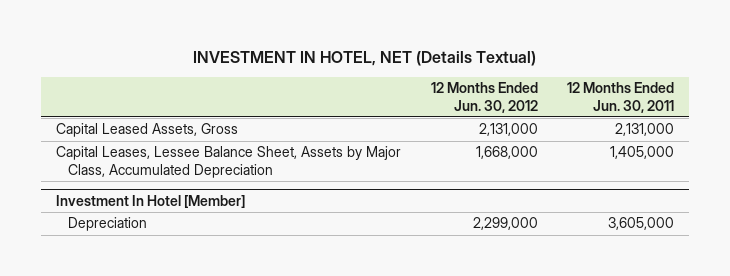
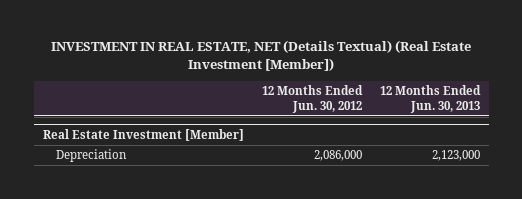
[193,50,537,66] INVESTMENT IN HOTEL, NET (Details Textual) -> [51,40,472,72] INVESTMENT IN REAL ESTATE, NET (Details Textual) (Real Estate Investment [Member])
[567,82,675,113] 12 Months Ended Jun. 30, 2011 -> none
none -> [379,84,481,113] 12 Months Ended Jun. 30, 2013
[56,123,239,138] Capital Leased Assets, Gross -> none
[56,146,402,178] Capital Leases, Lessee Balance Sheet, Assets by Major Class, Accumulated Depreciation -> none
[56,195,246,209] Investment In Hotel [Member] -> none
none -> [42,128,244,141] Real Estate Investment [Member]
[472,217,538,231] 2,299,000 -> [313,150,362,162] 2,086,000

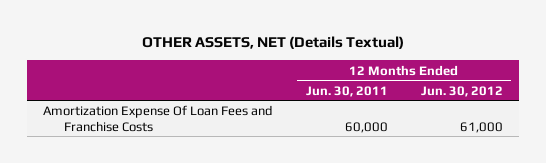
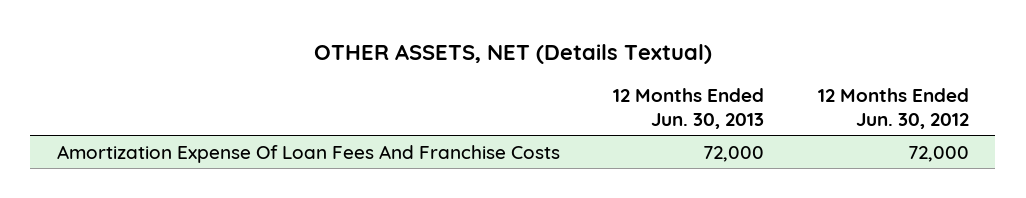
[305,85,388,97] Jun. 30, 2011 -> none
none -> [613,87,765,130] 12 Months Ended Jun. 30, 2013
[43,105,273,132] Amortization Expense Of Loan Fees and Franchise Costs -> [57,144,561,163] Amortization Expense Of Loan Fees And Franchise Costs
[459,121,503,133] 61,000 -> [907,145,969,162] 72,000

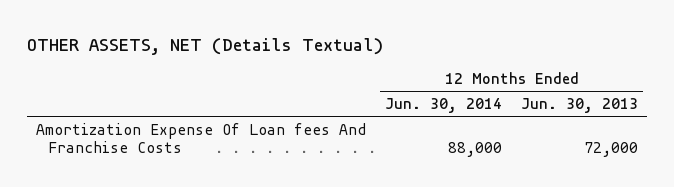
[817,87,969,130] 12 Months Ended Jun. 30, 2012 -> none
none -> [385,98,503,114] Jun. 30, 2014
[57,144,561,163] Amortization Expense Of Loan Fees And Franchise Costs -> [36,122,367,153] Amortization Expense Of Loan fees And Franchise Costs

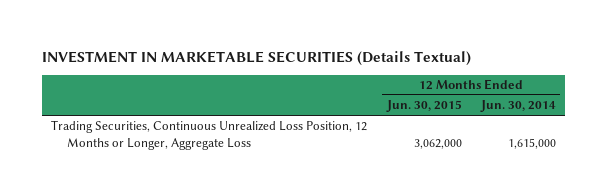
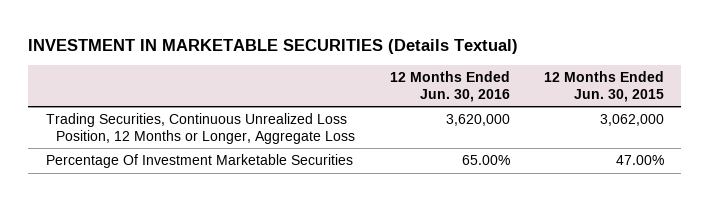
[479,100,556,113] Jun. 30, 2014 -> none
none -> [389,70,510,102] 12 Months Ended Jun. 30, 2016
none -> [45,154,353,169] Percentage Of Investment Marketable Securities

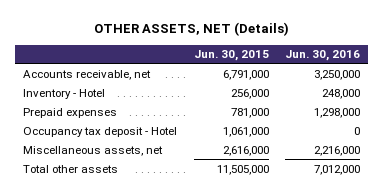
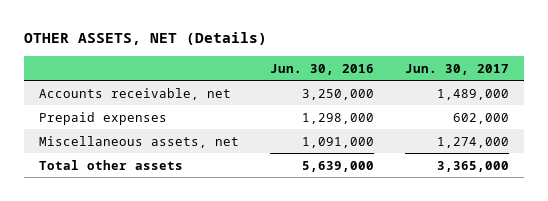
[193,50,269,62] Jun. 30, 2015 -> none
none -> [404,63,509,75] Jun. 30, 2017
[23,88,106,99] Inventory - Hotel -> none
[23,126,178,137] Occupancy tax deposit - Hotel -> none
[314,145,361,156] 2,216,000 -> [302,136,375,148] 1,091,000
[314,164,361,175] 7,012,000 -> [302,160,375,172] 5,639,000

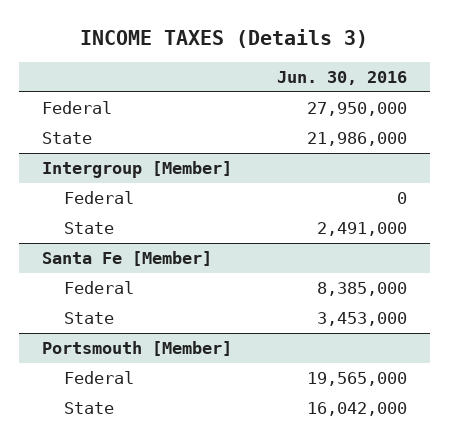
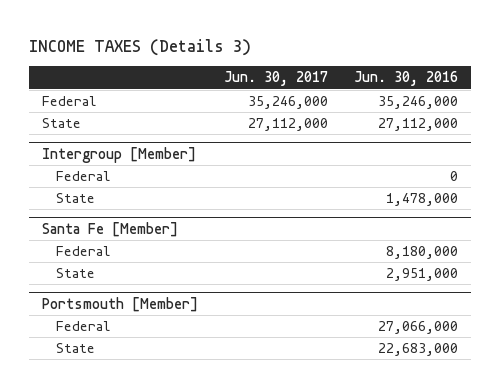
none -> [223,71,328,87] Jun. 30, 2017
[306,102,407,117] 27,950,000 -> [377,96,458,110] 35,246,000
[306,132,407,147] 21,986,000 -> [377,118,458,132] 27,112,000
[316,222,407,237] 2,491,000 -> [385,193,458,207] 1,478,000
[316,282,407,297] 8,385,000 -> [385,246,458,260] 8,180,000
[316,312,407,327] 3,453,000 -> [385,268,458,282] 2,951,000
[306,372,407,387] 19,565,000 -> [377,321,458,335] 27,066,000
[306,402,407,417] 16,042,000 -> [377,343,458,357] 22,683,000

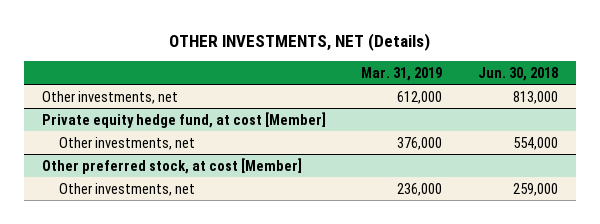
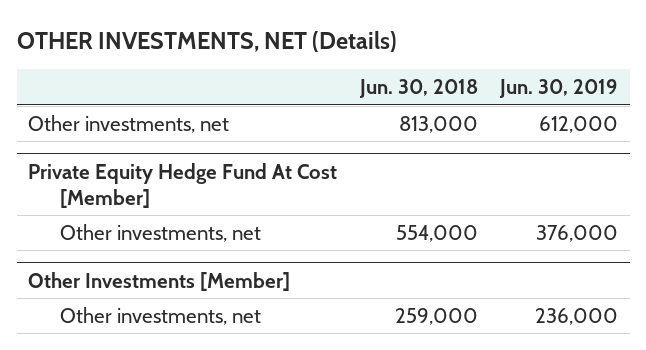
[361,67,443,82] Mar. 31, 2019 -> none
none -> [499,79,619,99] Jun. 30, 2019
[41,111,326,128] Private equity hedge fund, at cost [Member] -> [28,162,338,208] Private Equity Hedge Fund At Cost [Member]
[41,157,302,174] Other preferred stock, at cost [Member] -> none
none -> [28,271,291,291] Other Investments [Member]

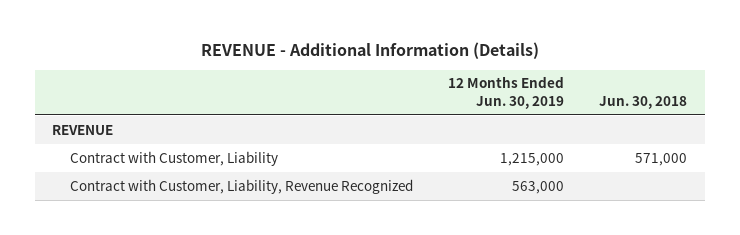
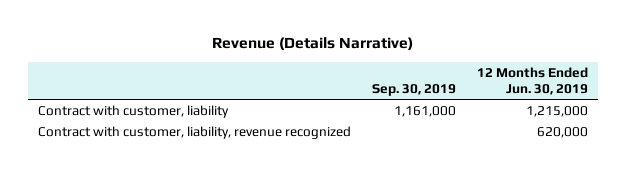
[200,41,539,59] REVENUE - Additional Information (Details) -> [212,37,414,51] Revenue (Details Narrative)
[599,96,688,110] Jun. 30, 2018 -> none
none -> [372,84,457,97] Sep. 30, 2019
[52,124,114,135] REVENUE -> none
[69,150,278,166] Contract with Customer, Liability -> [38,104,230,118] Contract with customer, liability
[69,178,413,194] Contract with Customer, Liability, Revenue Recognized -> [38,125,352,139] Contract with customer, liability, revenue recognized
[512,180,565,194] 563,000 -> [536,126,588,138] 620,000

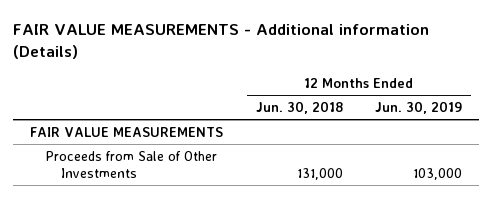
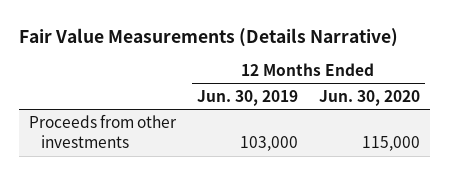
[13,24,430,60] FAIR VALUE MEASUREMENTS - Additional information (Details) -> [18,27,398,47] Fair Value Measurements (Details Narrative)
[255,101,343,115] Jun. 30, 2018 -> none
none -> [318,90,420,107] Jun. 30, 2020
[29,126,223,137] FAIR VALUE MEASUREMENTS -> none
[45,150,218,178] Proceeds from Sale of Other Investments -> [29,114,178,149] Proceeds from other investments

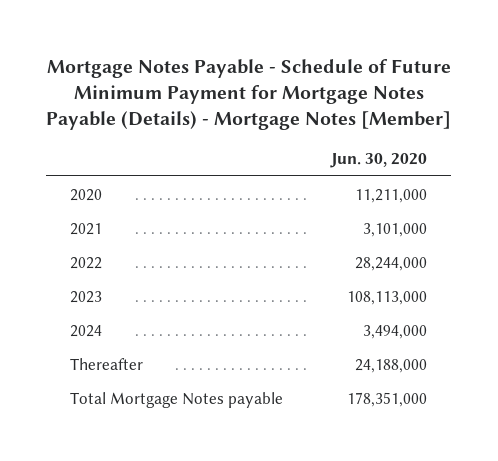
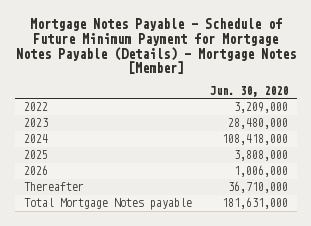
[70,188,103,201] 2020 -> none
[70,222,103,235] 2021 -> none
[355,256,428,271] 28,244,000 -> [233,102,288,114] 3,209,000
[347,290,428,305] 108,113,000 -> [227,118,288,130] 28,480,000
[363,324,428,339] 3,494,000 -> [221,134,288,146] 108,418,000
none -> [23,150,48,160] 2025
none -> [23,165,48,176] 2026
[355,358,428,373] 24,188,000 -> [227,181,288,194] 36,710,000
[347,391,428,407] 178,351,000 -> [221,197,288,210] 181,631,000

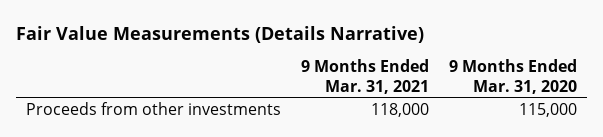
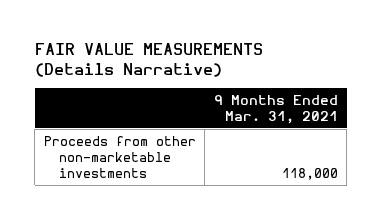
[15,25,424,43] Fair Value Measurements (Details Narrative) -> [34,42,263,77] FAIR VALUE MEASUREMENTS (Details Narrative)
[448,59,577,94] 9 Months Ended Mar. 31, 2020 -> none
[25,101,281,115] Proceeds from other investments -> [43,135,196,179] Proceeds from other non-marketable investments

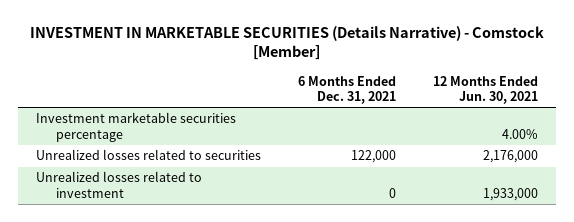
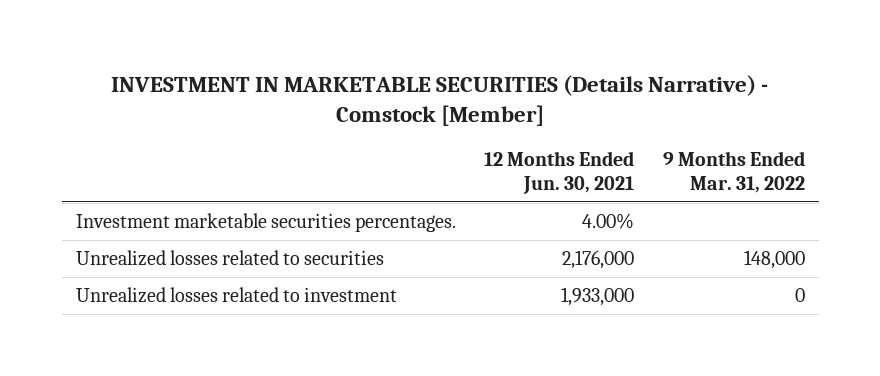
[297,75,396,105] 6 Months Ended Dec. 31, 2021 -> none
none -> [662,151,805,193] 9 Months Ended Mar. 31, 2022
[36,112,237,142] Investment marketable securities percentage -> [75,212,456,232] Investment marketable securities percentages.

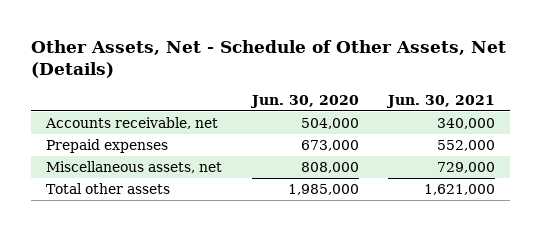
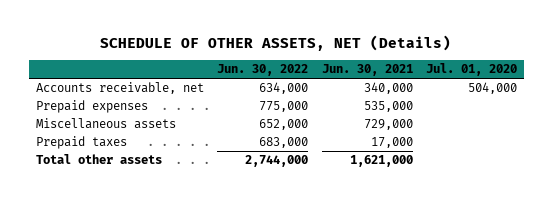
[30,39,506,78] Other Assets, Net - Schedule of Other Assets, Net (Details) -> [100,34,452,51] SCHEDULE OF OTHER ASSETS, NET (Details)
[249,95,359,109] Jun. 30, 2020 -> none
none -> [217,64,309,77] Jun. 30, 2022
none -> [426,63,518,77] Jul. 01, 2020
[437,139,496,151] 552,000 -> [363,101,413,113] 535,000
[45,160,222,173] Miscellaneous assets, net -> [35,118,176,130] Miscellaneous assets
none -> [35,136,127,150] Prepaid taxes

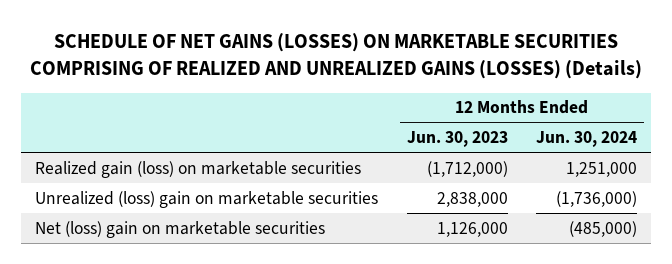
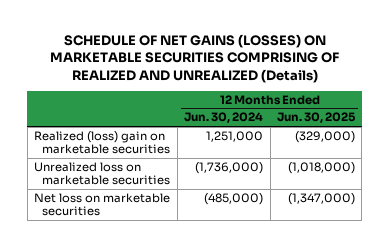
[30,33,643,80] SCHEDULE OF NET GAINS (LOSSES) ON MARKETABLE SECURITIES COMPRISING OF REALIZED AND UNREALIZED GAINS (LOSSES) (Details) -> [49,33,339,83] SCHEDULE OF NET GAINS (LOSSES) ON MARKETABLE SECURITIES COMPRISING OF REALIZED AND UNREALIZED (Details)
[406,131,508,148] Jun. 30, 2023 -> none
none -> [276,112,356,124] Jun. 30, 2025
[35,160,362,178] Realized gain (loss) on marketable securities -> [34,130,171,155] Realized (loss) gain on marketable securities
[35,190,379,208] Unrealized (loss) gain on marketable securities -> [34,161,171,186] Unrealized loss on marketable securities
[35,220,326,238] Net (loss) gain on marketable securities -> [34,192,171,217] Net loss on marketable securities

